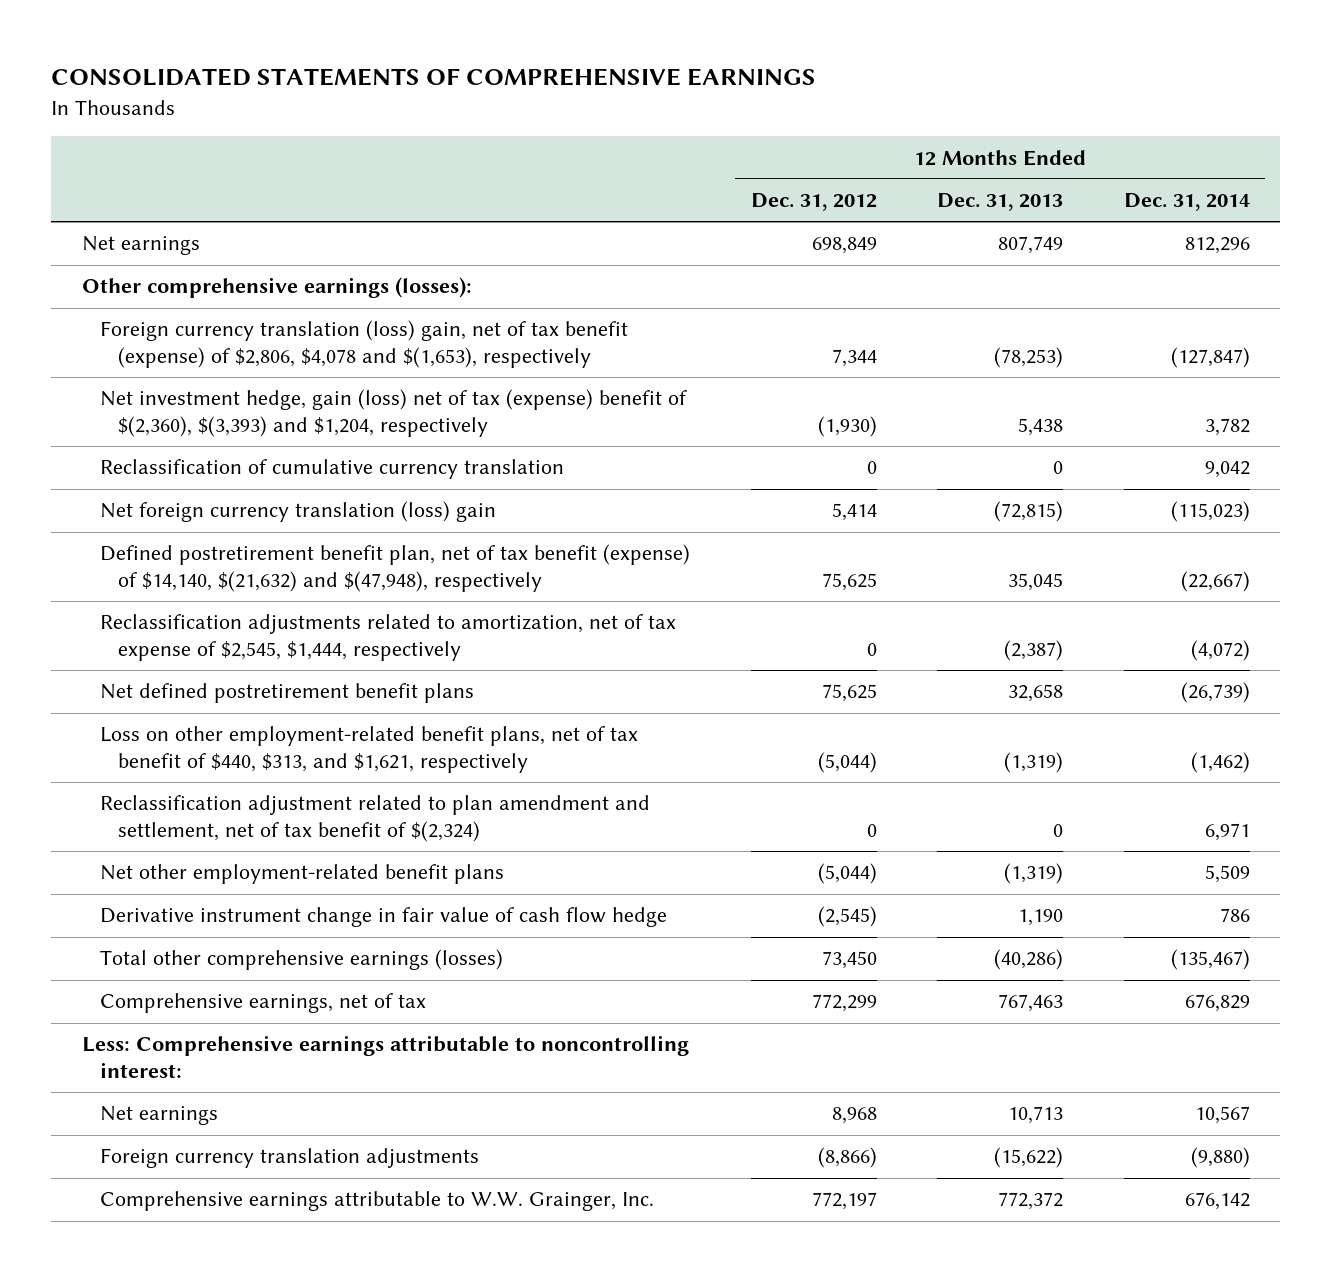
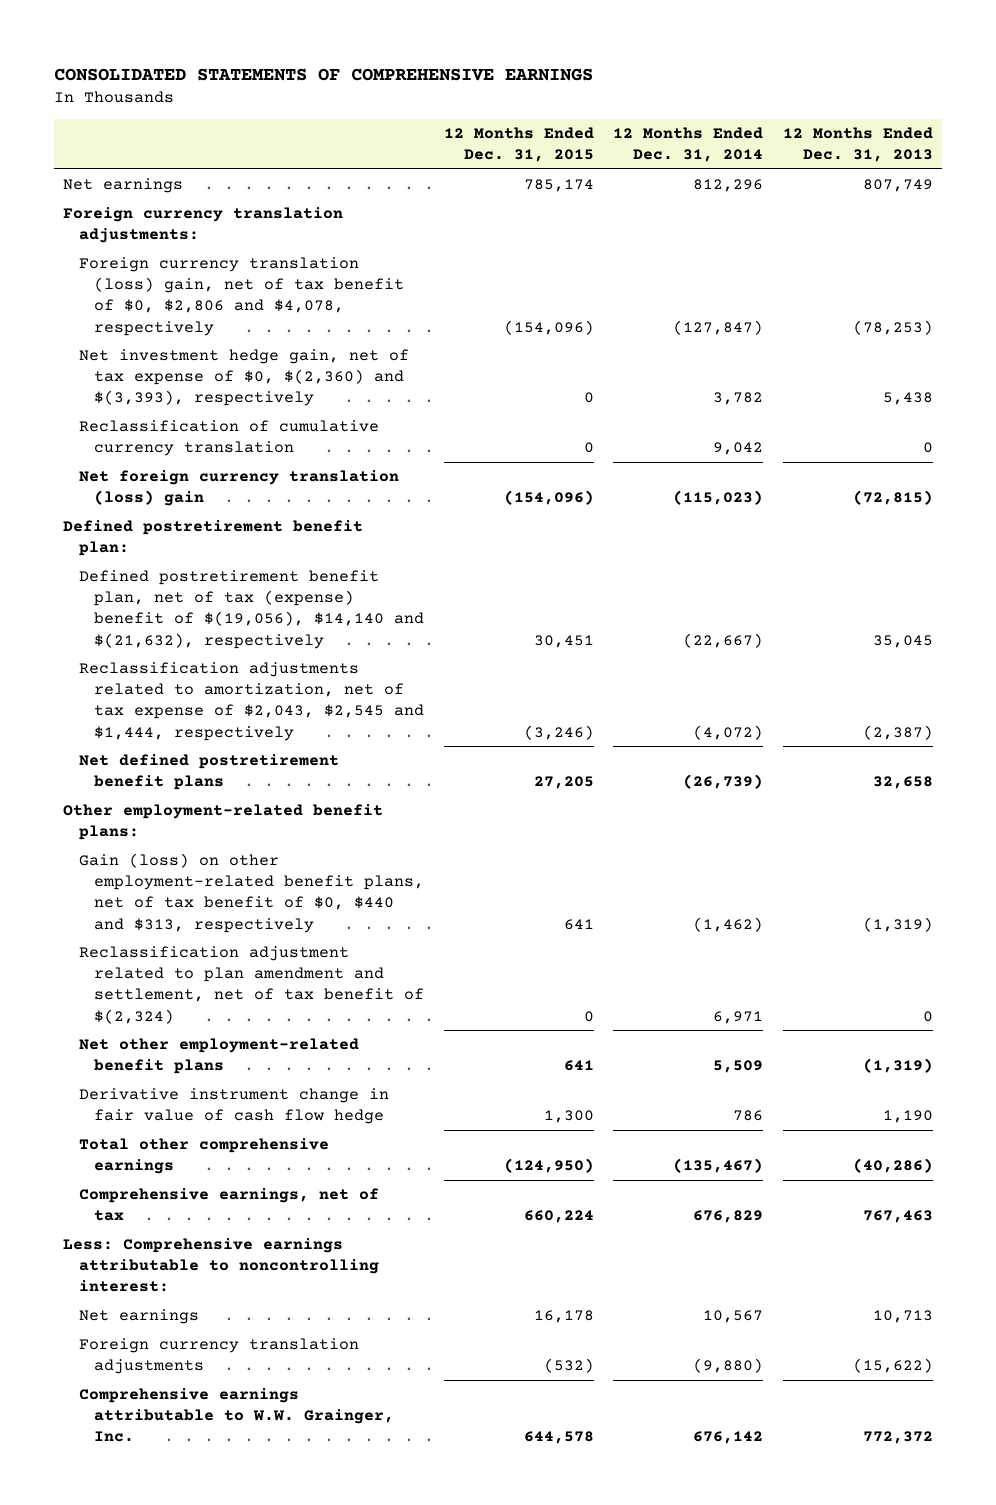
[750,193,877,212] Dec. 31, 2012 -> none
none -> [443,126,594,163] 12 Months Ended Dec. 31, 2015
[81,277,472,299] Other comprehensive earnings (losses): -> none
none -> [63,207,344,244] Foreign currency translation adjustments:
[99,320,628,368] Foreign currency translation (loss) gain, net of tax benefit (expense) of $2,806, $4,078 and $(1,653), respectively -> [78,257,405,336] Foreign currency translation (loss) gain, net of tax benefit of $0, $2,806 and $4,078, respectively
[99,389,687,437] Net investment hedge, gain (loss) net of tax (expense) benefit of $(2,360), $(3,393) and $1,204, respectively -> [78,349,409,407] Net investment hedge gain, net of tax expense of $0, $(2,360) and $(3,393), respectively
none -> [63,520,364,557] Defined postretirement benefit plan:
[99,544,690,592] Defined postretirement benefit plan, net of tax benefit (expense) of $14,140, $(21,632) and $(47,948), respectively -> [78,570,425,649] Defined postretirement benefit plan, net of tax (expense) benefit of $(19,056), $14,140 and $(21,632), respectively
[99,614,676,661] Reclassification adjustments related to amortization, net of tax expense of $2,545, $1,444, respectively -> [78,662,425,741] Reclassification adjustments related to amortization, net of tax expense of $2,043, $2,545 and $1,444, respectively
none -> [63,804,384,841] Other employment-related benefit plans:
[99,726,638,773] Loss on other employment-related benefit plans, net of tax benefit of $440, $313, and $1,621, respectively -> [78,853,425,933] Gain (loss) on other employment-related benefit plans, net of tax benefit of $0, $440 and $313, respectively
[99,949,503,971] Total other comprehensive earnings (losses) -> [78,1138,329,1175] Total other comprehensive earnings

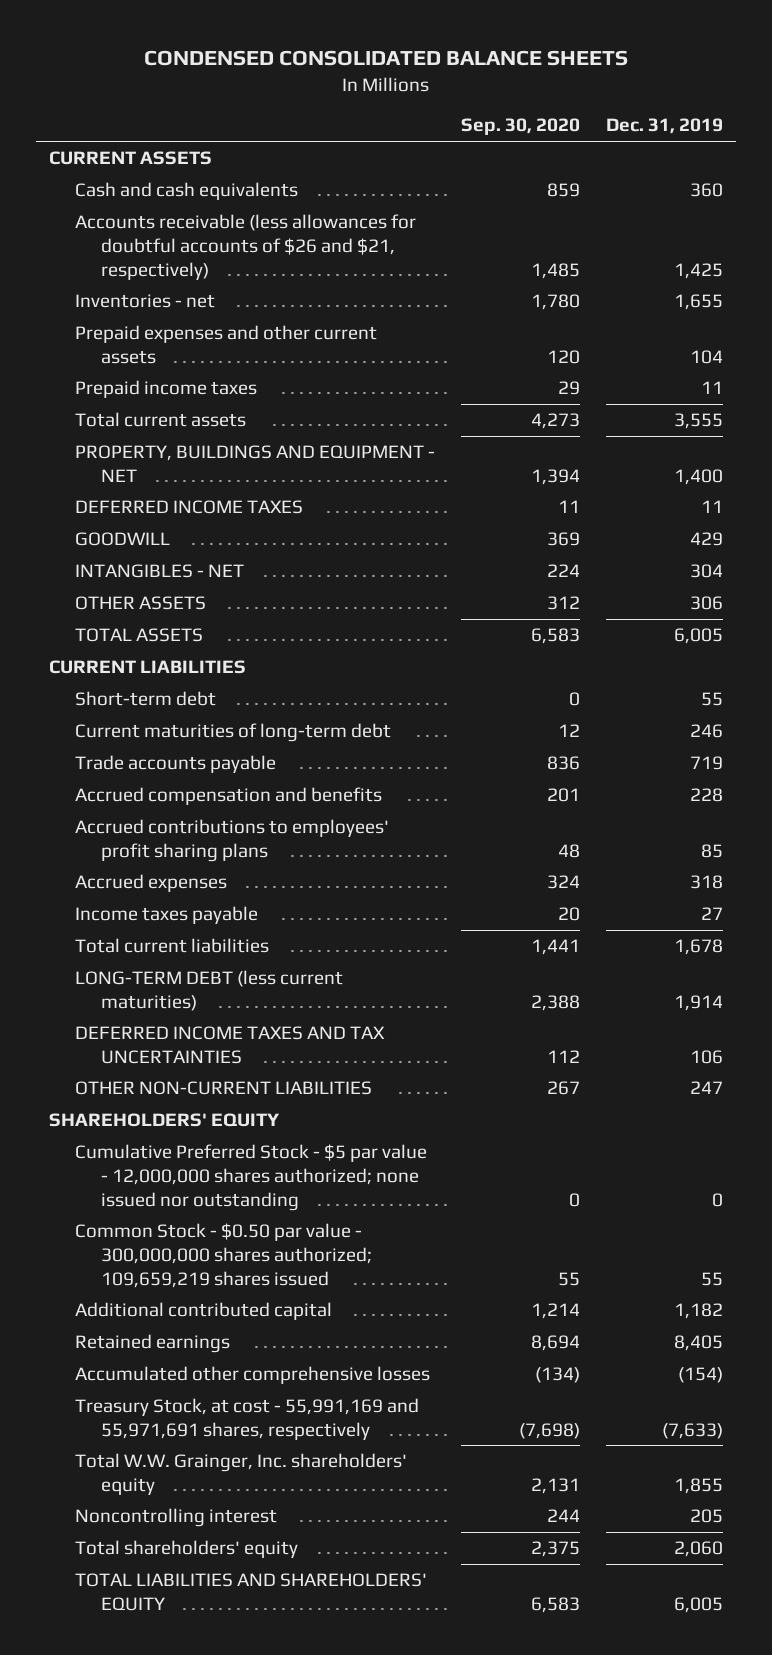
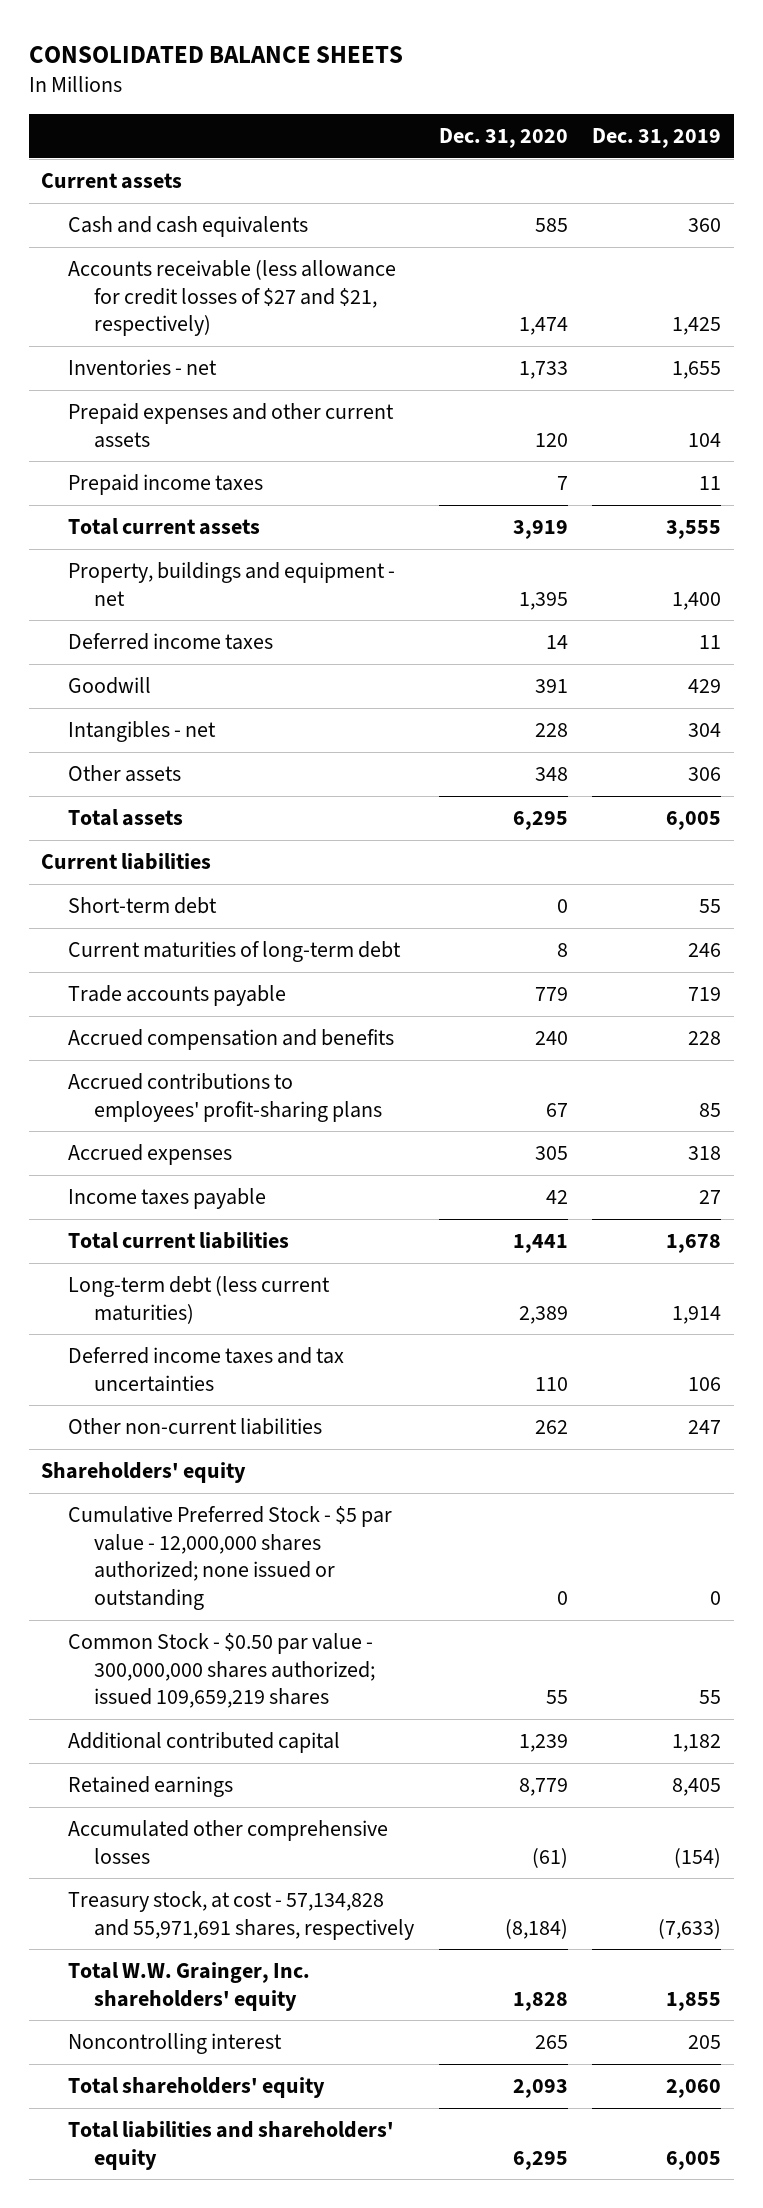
[143,50,628,67] CONDENSED CONSOLIDATED BALANCE SHEETS -> [28,45,403,63] CONSOLIDATED BALANCE SHEETS
[460,118,580,136] Sep. 30, 2020 -> none
none -> [438,128,568,149] Dec. 31, 2020
[48,150,212,165] CURRENT ASSETS -> [41,173,183,190] Current assets
[74,213,416,280] Accounts receivable (less allowances for doubtful accounts of $26 and $21, respectively) -> [67,260,396,337] Accounts receivable (less allowance for credit losses of $27 and $21, respectively)
[74,444,435,482] PROPERTY, BUILDINGS AND EQUIPMENT - NET -> [67,562,395,606] Property, buildings and equipment - net
[74,499,303,514] DEFERRED INCOME TAXES -> [67,633,273,651] Deferred income taxes
[74,531,170,546] GOODWILL -> [67,677,151,695] Goodwill
[74,563,244,578] INTANGIBLES - NET -> [67,721,216,743] Intangibles - net
[74,595,206,610] OTHER ASSETS -> [67,765,181,783] Other assets
[74,627,203,642] TOTAL ASSETS -> [67,809,183,827] Total assets
[48,659,246,674] CURRENT LIABILITIES -> [41,853,212,871] Current liabilities
[74,818,389,862] Accrued contributions to employees' profit sharing plans -> [67,1073,383,1122] Accrued contributions to employees' profit-sharing plans
[74,969,343,1011] LONG-TERM DEBT (less current maturities) -> [67,1276,330,1324] Long-term debt (less current maturities)
[74,1025,385,1064] DEFERRED INCOME TAXES AND TAX UNCERTAINTIES -> [67,1347,344,1392] Deferred income taxes and tax uncertainties
[74,1080,372,1095] OTHER NON-CURRENT LIABILITIES -> [67,1418,322,1436] Other non-current liabilities
[48,1112,280,1127] SHAREHOLDERS' EQUITY -> [41,1462,247,1484] Shareholders' equity
[74,1143,427,1211] Cumulative Preferred Stock - $5 par value - 12,000,000 shares authorized; none issued nor outstanding -> [67,1506,392,1610] Cumulative Preferred Stock - $5 par value - 12,000,000 shares authorized; none issued or outstanding
[74,1222,372,1288] Common Stock - $0.50 par value - 300,000,000 shares authorized; 109,659,219 shares issued -> [67,1633,376,1709] Common Stock - $0.50 par value - 300,000,000 shares authorized; issued 109,659,219 shares
[74,1397,419,1440] Treasury Stock, at cost - 55,991,169 and 55,971,691 shares, respectively -> [67,1891,415,1940] Treasury stock, at cost - 57,134,828 and 55,971,691 shares, respectively
[74,1572,427,1611] TOTAL LIABILITIES AND SHAREHOLDERS' EQUITY -> [67,2121,394,2170] Total liabilities and shareholders' equity

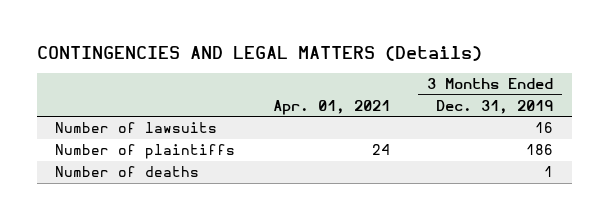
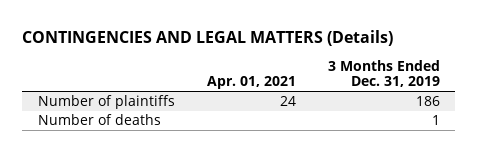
[55,122,218,134] Number of lawsuits -> none

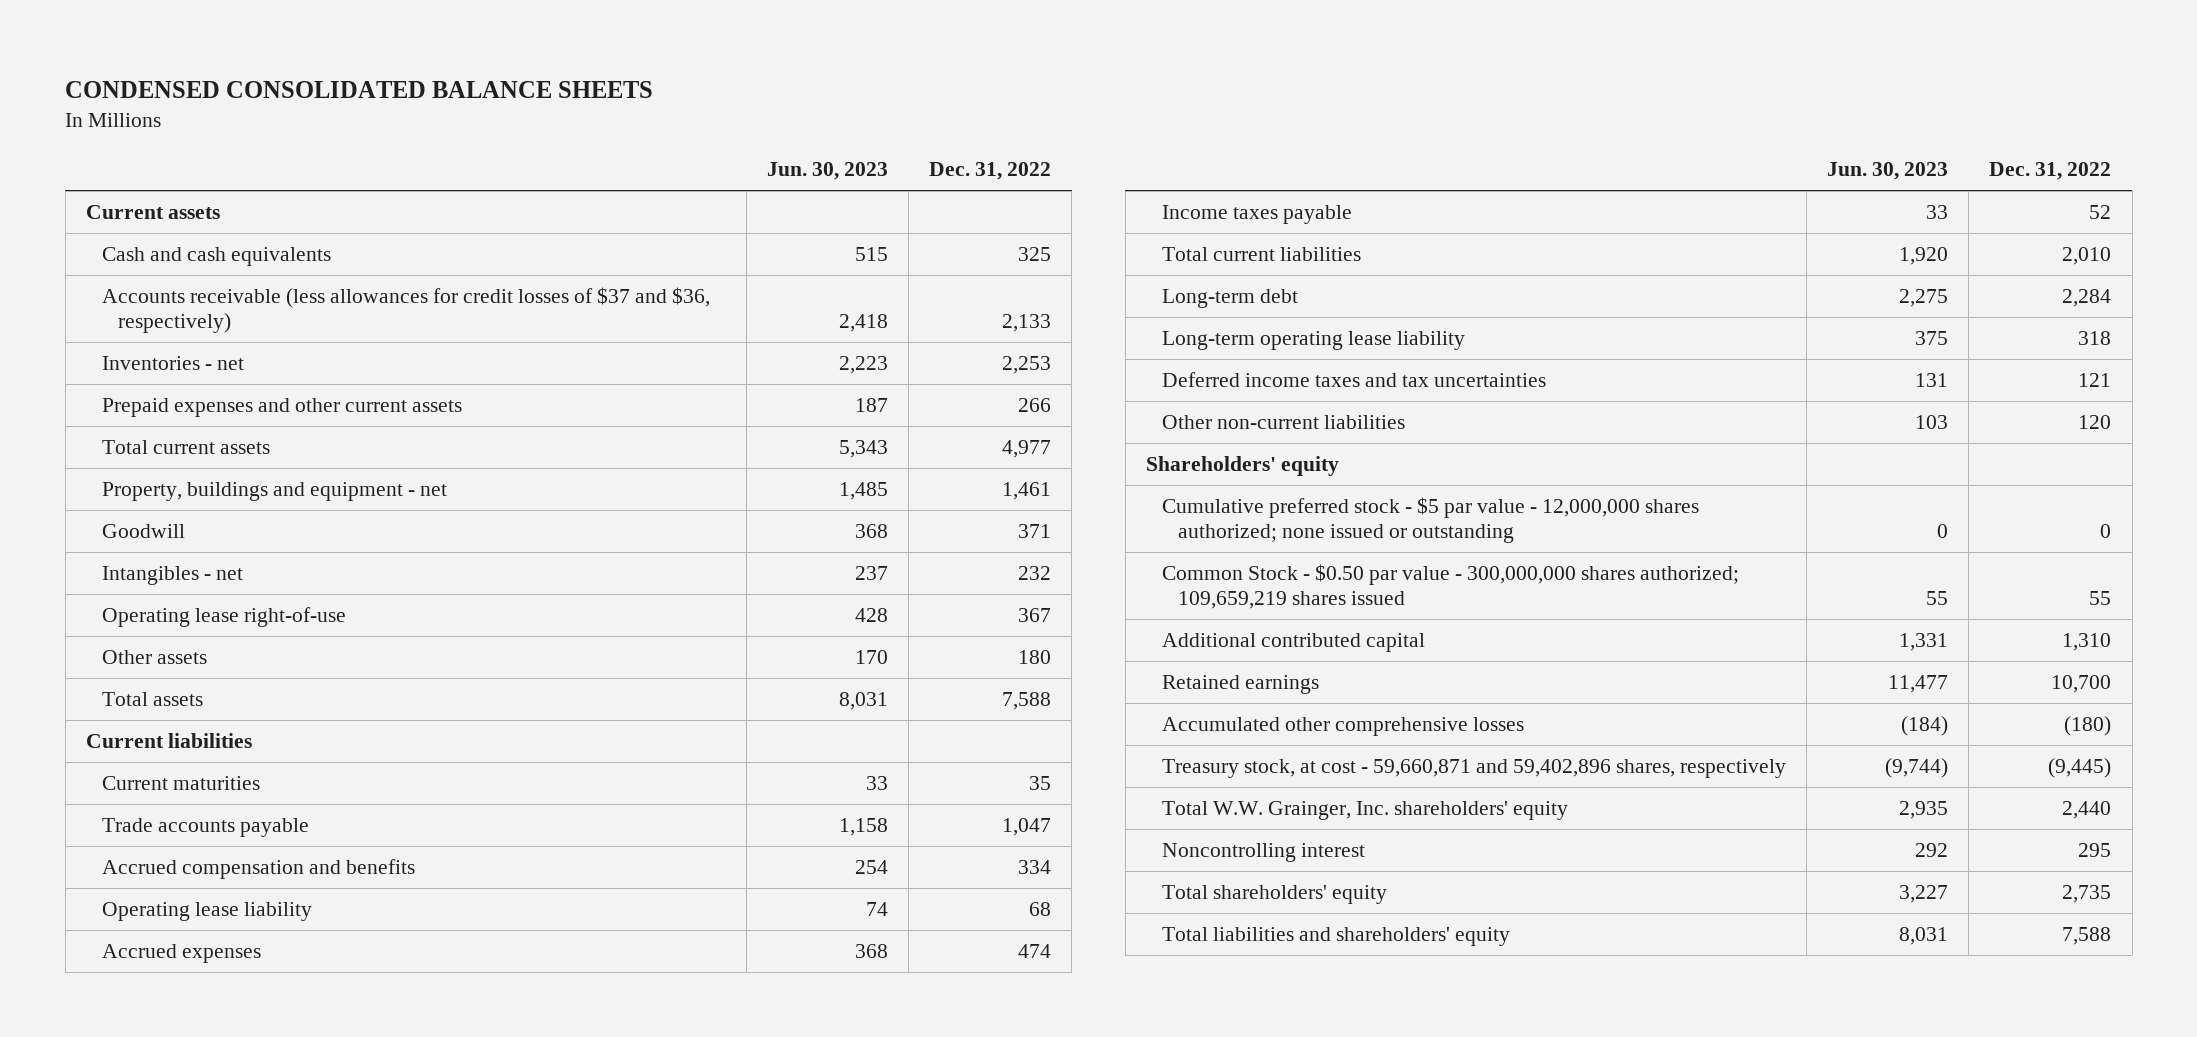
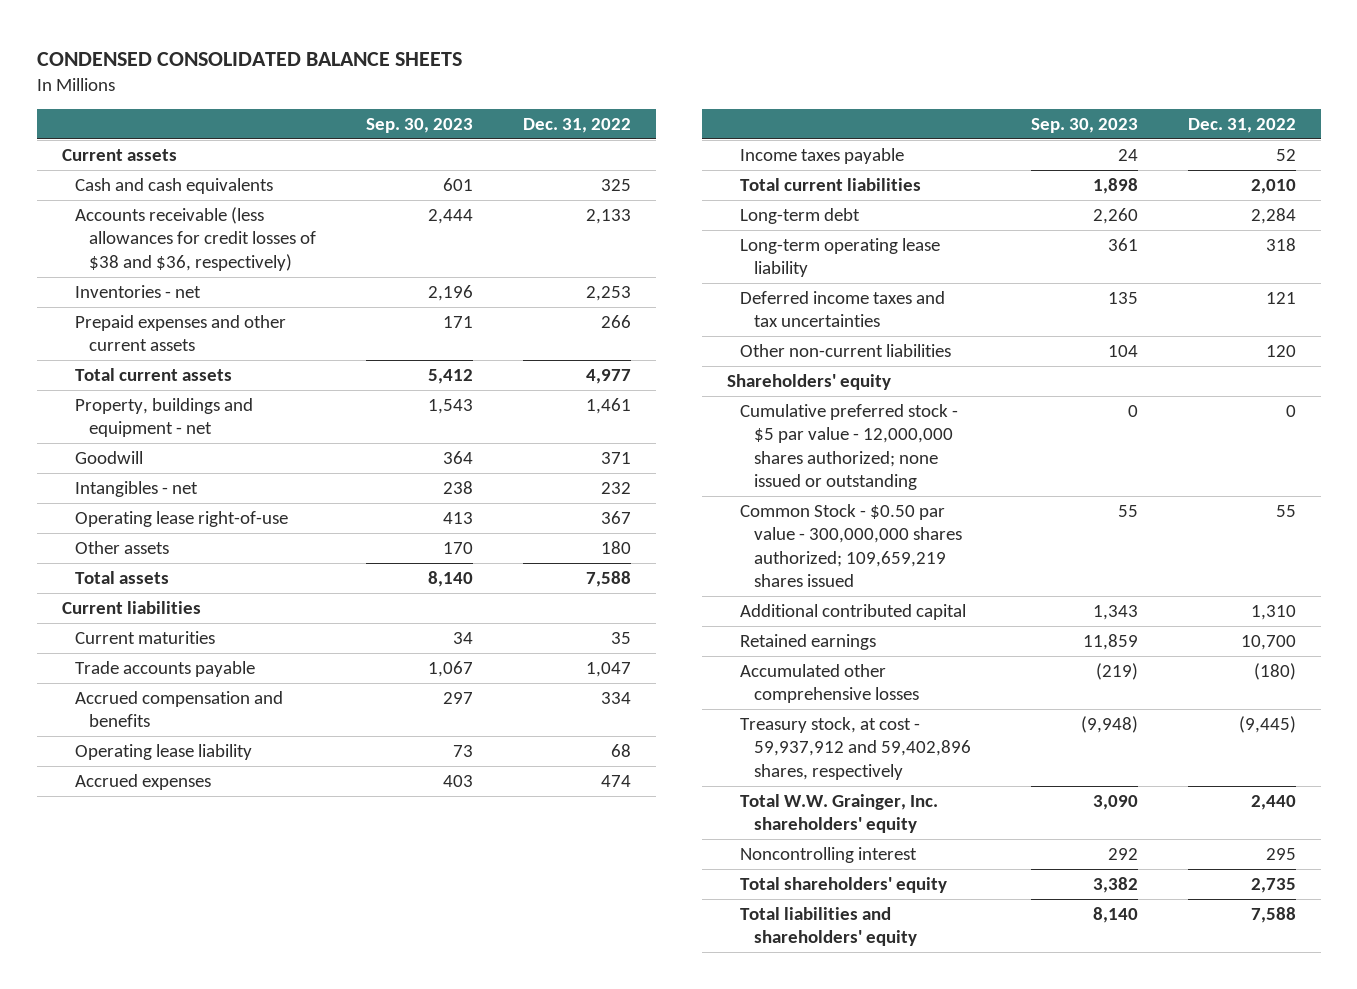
[766,162,888,181] Jun. 30, 2023 -> none
none -> [365,117,473,133] Sep. 30, 2023
[101,286,710,334] Accounts receivable (less allowances for credit losses of $37 and $36, respectively) -> [75,206,317,271] Accounts receivable (less allowances for credit losses of $38 and $36, respectively)
[1161,758,1786,778] Treasury stock, at cost - 59,660,871 and 59,402,896 shares, respectively -> [740,716,972,780] Treasury stock, at cost - 59,937,912 and 59,402,896 shares, respectively

